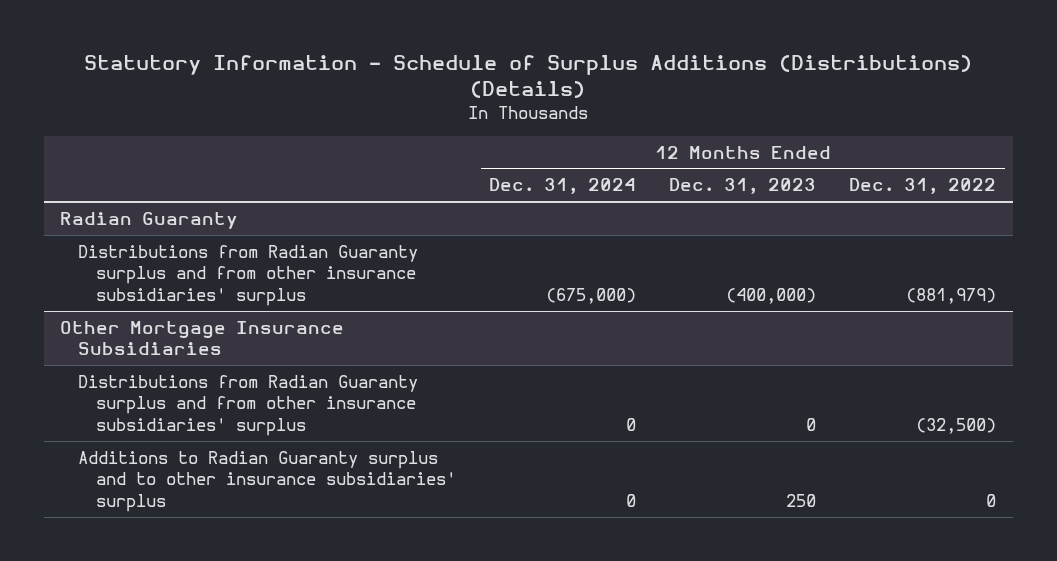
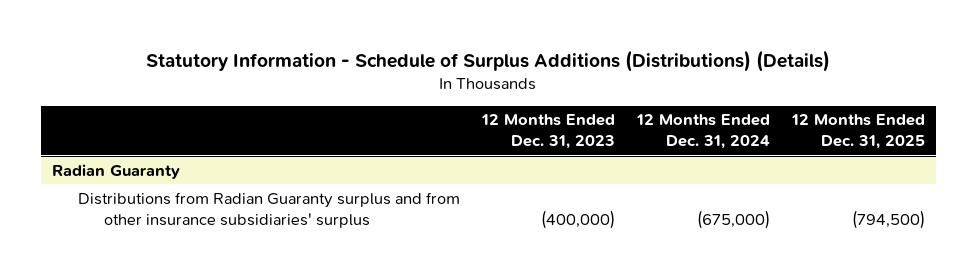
[849,178,997,195] Dec. 31, 2022 -> none
none -> [790,114,925,150] 12 Months Ended Dec. 31, 2025
[60,320,345,356] Other Mortgage Insurance Subsidiaries -> none
[78,374,419,436] Distributions from Radian Guaranty surplus and from other insurance subsidiaries' surplus -> none
[78,450,457,512] Additions to Radian Guaranty surplus and to other insurance subsidiaries' surplus -> none

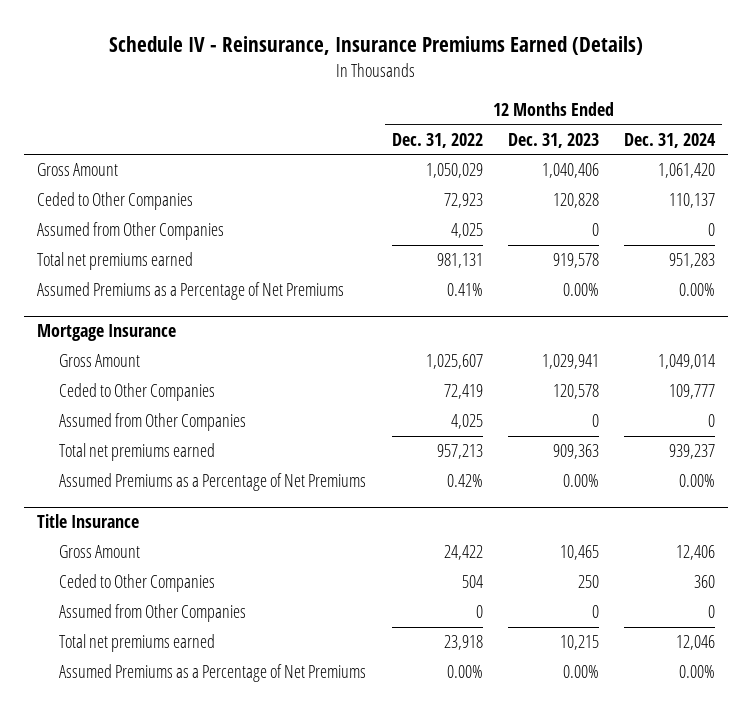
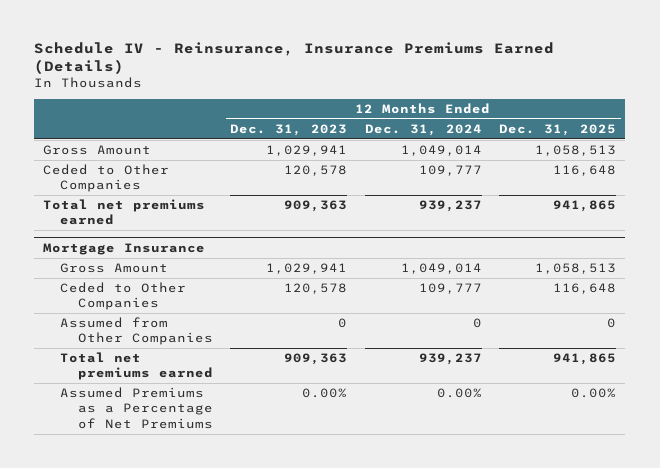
[391,132,483,148] Dec. 31, 2022 -> none
none -> [499,123,617,136] Dec. 31, 2025
[36,222,224,241] Assumed from Other Companies -> none
[36,282,344,301] Assumed Premiums as a Percentage of Net Premiums -> none
[542,163,600,179] 1,040,406 -> [266,145,348,157] 1,029,941
[658,163,716,179] 1,061,420 -> [400,145,482,157] 1,049,014
[553,193,600,209] 120,828 -> [284,165,348,177] 120,578
[669,193,716,209] 110,137 -> [418,165,482,177] 109,777
[553,253,600,269] 919,578 -> [284,200,348,213] 909,363
[669,253,716,269] 951,283 -> [418,200,482,213] 939,237
[36,514,139,529] Title Insurance -> none
[59,545,141,559] Gross Amount -> none
[59,574,216,593] Ceded to Other Companies -> none
[59,604,247,623] Assumed from Other Companies -> none
[59,634,216,653] Total net premiums earned -> none
[59,664,367,683] Assumed Premiums as a Percentage of Net Premiums -> none

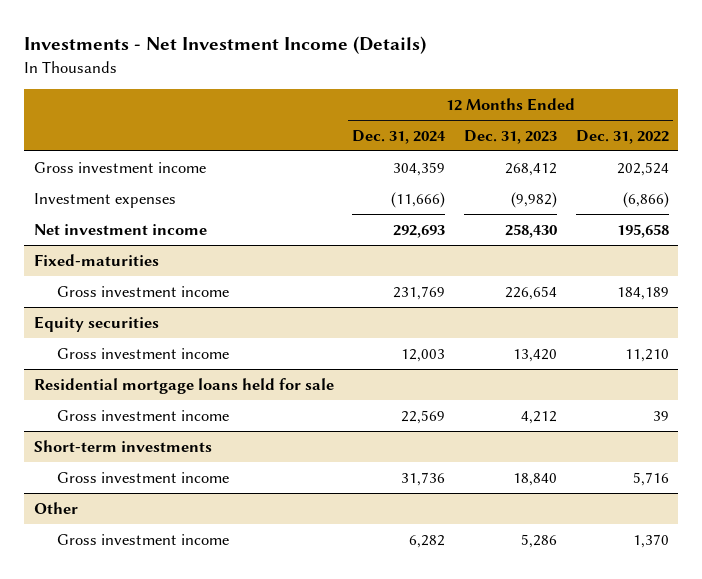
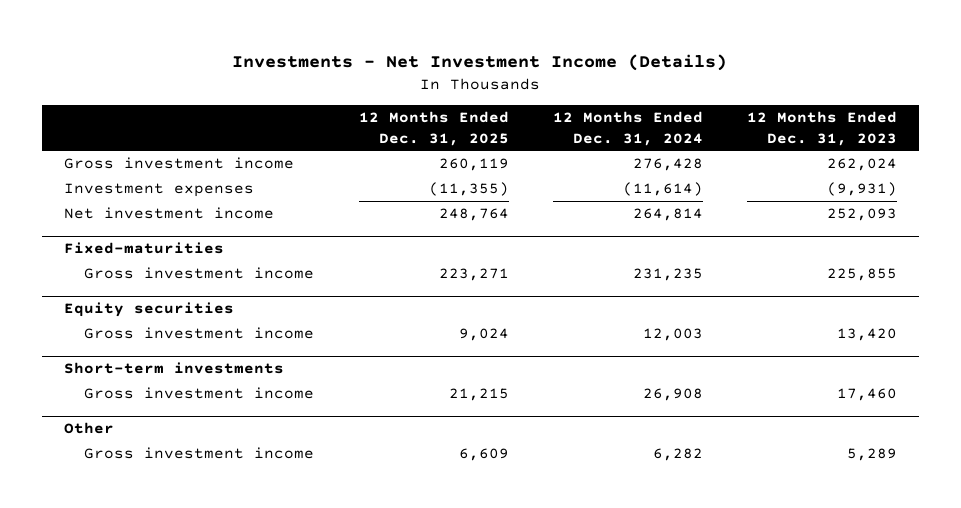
[575,129,669,144] Dec. 31, 2022 -> none
none -> [358,110,509,146] 12 Months Ended Dec. 31, 2025
[393,161,446,176] 304,359 -> [632,158,703,172] 276,428
[505,162,558,176] 268,412 -> [826,158,897,172] 262,024
[391,191,446,208] (11,666) -> [622,182,703,197] (11,614)
[511,191,558,208] (9,982) -> [826,182,897,197] (9,931)
[393,224,446,238] 292,693 -> [632,208,703,222] 264,814
[505,223,558,238] 258,430 -> [826,208,897,222] 252,093
[393,285,446,300] 231,769 -> [632,268,703,282] 231,235
[505,285,558,300] 226,654 -> [826,268,897,282] 225,855
[33,377,334,394] Residential mortgage loans held for sale -> none
[57,409,230,421] Gross investment income -> none
[401,471,446,486] 31,736 -> [642,388,703,402] 26,908
[513,472,558,486] 18,840 -> [836,388,897,402] 17,460
[521,533,558,548] 5,286 -> [846,448,897,462] 5,289

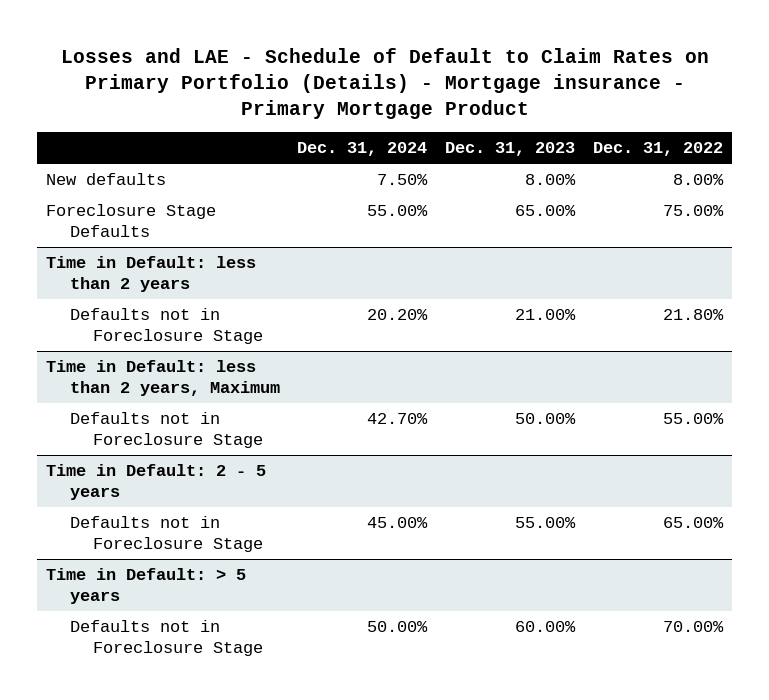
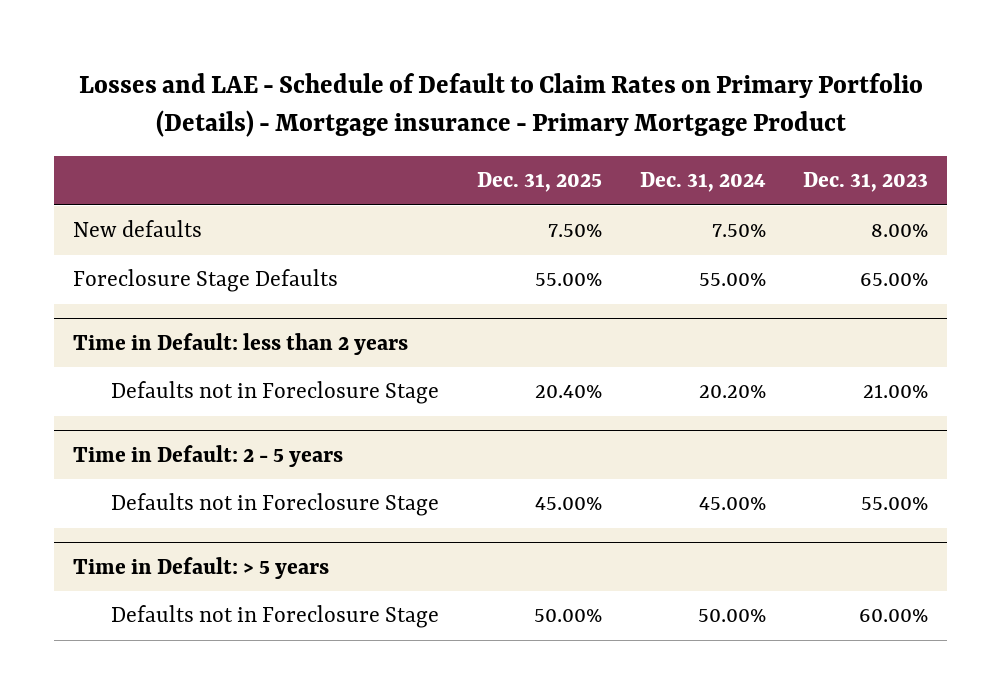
[593,142,724,157] Dec. 31, 2022 -> none
none -> [477,172,603,193] Dec. 31, 2025
[46,360,280,397] Time in Default: less than 2 years, Maximum -> none
[69,412,263,449] Defaults not in Foreclosure Stage -> none

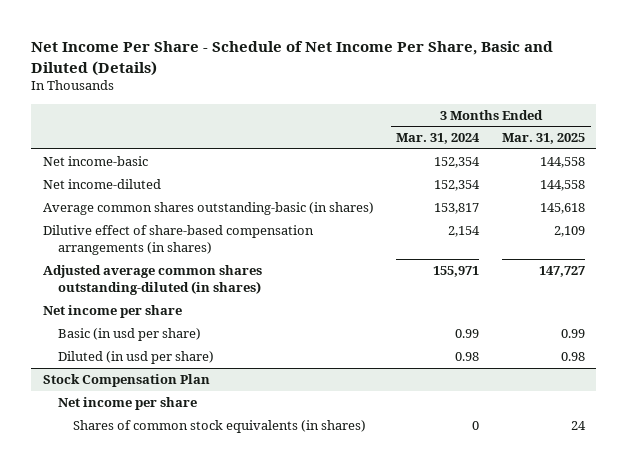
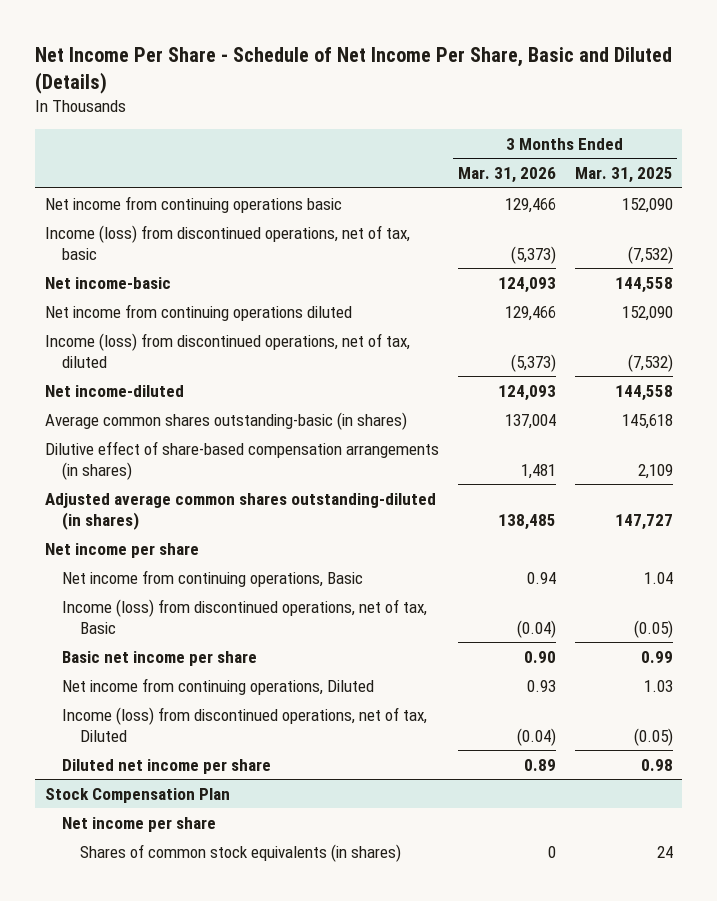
[396,133,481,145] Mar. 31, 2024 -> none
none -> [457,167,556,184] Mar. 31, 2026
none -> [44,195,342,213] Net income from continuing operations basic
none -> [44,224,410,260] Income (loss) from discontinued operations, net of tax, basic
none -> [44,303,352,321] Net income from continuing operations diluted
none -> [44,332,410,368] Income (loss) from discontinued operations, net of tax, diluted
none -> [62,569,364,587] Net income from continuing operations, Basic
none -> [62,598,428,634] Income (loss) from discontinued operations, net of tax, Basic
[58,328,202,342] Basic (in usd per share) -> [62,650,258,666] Basic net income per share
none -> [62,677,375,695] Net income from continuing operations, Diluted
none -> [62,706,428,742] Income (loss) from discontinued operations, net of tax, Diluted
[58,351,215,365] Diluted (in usd per share) -> [62,758,272,774] Diluted net income per share

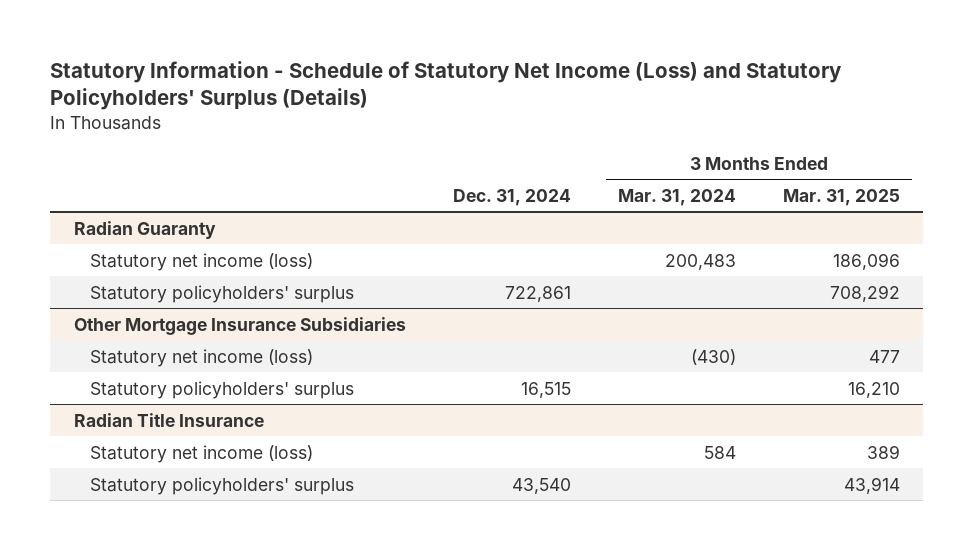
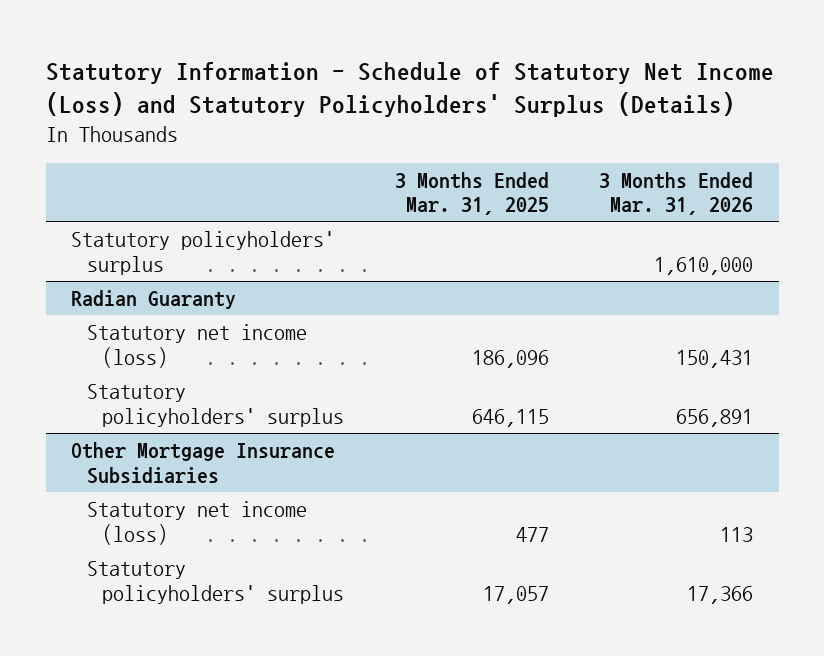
[452,188,571,206] Dec. 31, 2024 -> none
[617,188,736,206] Mar. 31, 2024 -> none
none -> [599,171,754,216] 3 Months Ended Mar. 31, 2026
none -> [71,230,336,275] Statutory policyholders' surplus
[829,284,900,302] 708,292 -> [471,408,549,427] 646,115
[73,412,264,427] Radian Title Insurance -> none
[90,444,314,463] Statutory net income (loss) -> none
[90,476,355,495] Statutory policyholders' surplus -> none
[847,381,900,398] 16,210 -> [482,585,549,604] 17,057

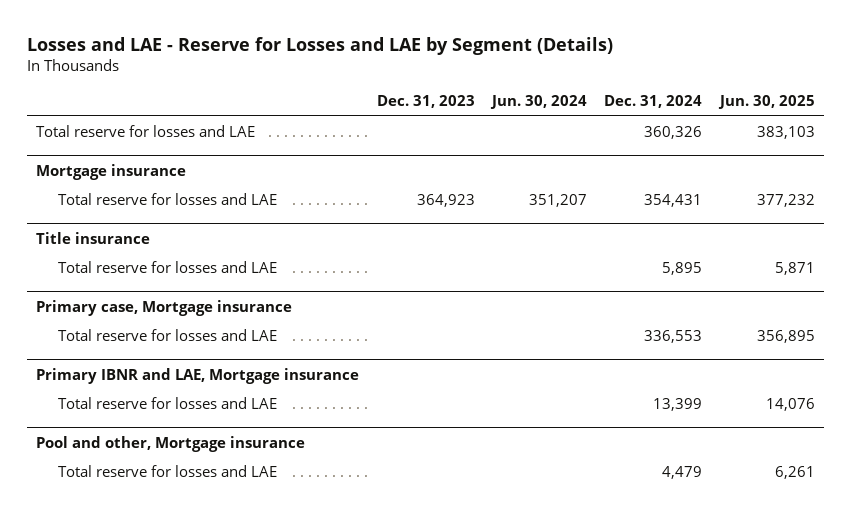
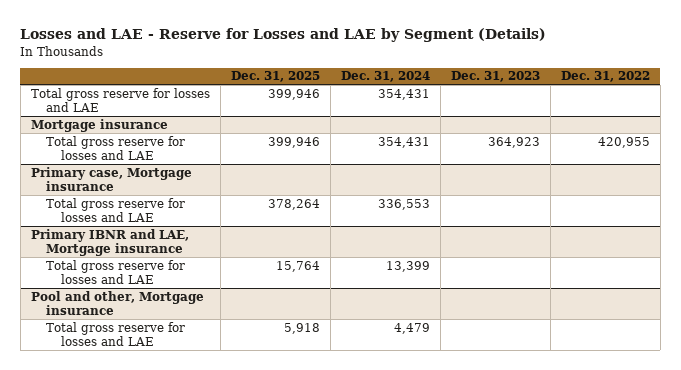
[489,95,587,110] Jun. 30, 2024 -> none
[717,95,815,110] Jun. 30, 2025 -> none
none -> [230,71,320,83] Dec. 31, 2025
none -> [560,71,650,83] Dec. 31, 2022
[36,125,256,138] Total reserve for losses and LAE -> [30,87,210,112] Total gross reserve for losses and LAE
[644,126,703,140] 360,326 -> [377,88,430,100] 354,431
[36,231,151,244] Title insurance -> none
[58,261,278,274] Total reserve for losses and LAE -> none
[58,193,278,206] Total reserve for losses and LAE -> [45,135,185,160] Total gross reserve for losses and LAE
[58,329,278,342] Total reserve for losses and LAE -> [45,197,185,222] Total gross reserve for losses and LAE
[58,397,278,410] Total reserve for losses and LAE -> [45,259,185,284] Total gross reserve for losses and LAE
[58,465,278,478] Total reserve for losses and LAE -> [45,321,185,346] Total gross reserve for losses and LAE

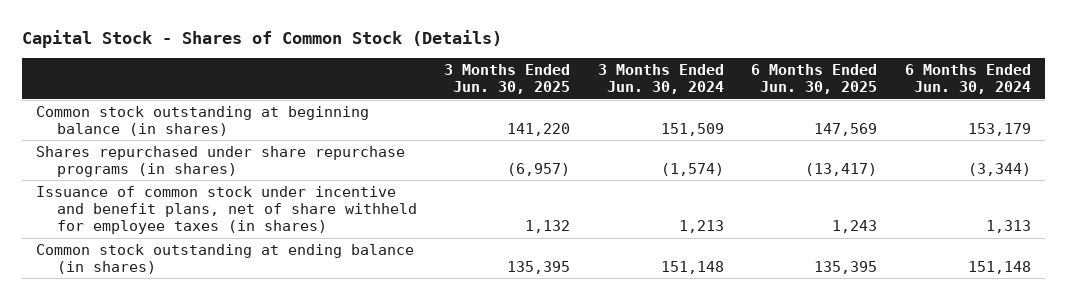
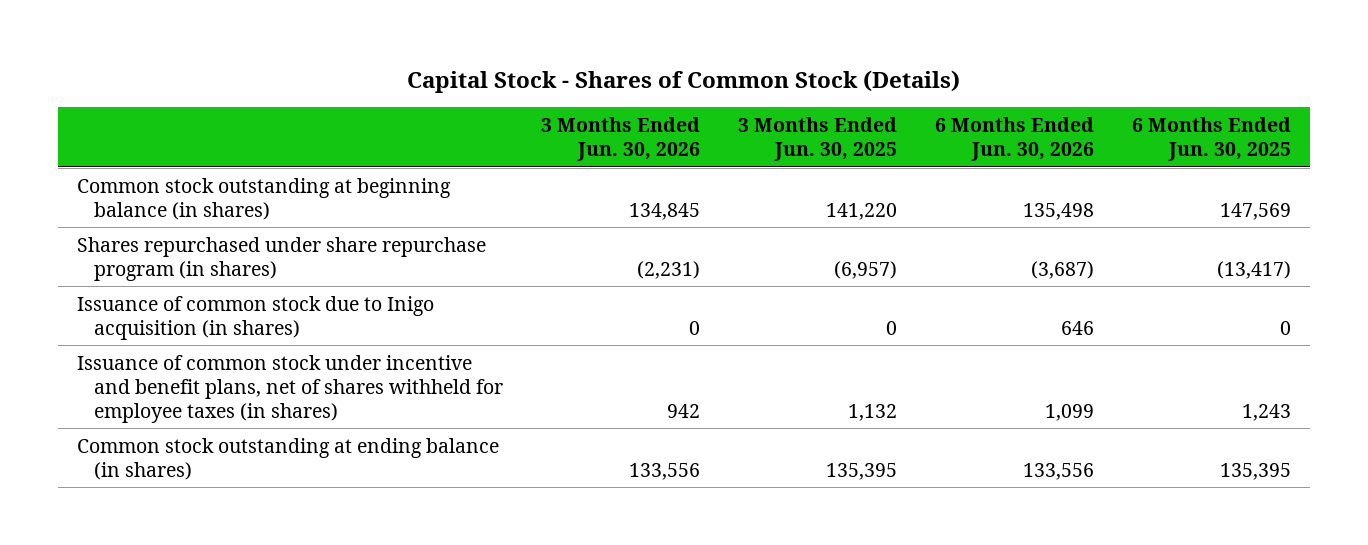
[597,63,724,95] 3 Months Ended Jun. 30, 2024 -> none
[904,63,1031,95] 6 Months Ended Jun. 30, 2024 -> none
none -> [541,117,701,162] 3 Months Ended Jun. 30, 2026
none -> [935,117,1095,162] 6 Months Ended Jun. 30, 2026
[35,145,405,178] Shares repurchased under share repurchase programs (in shares) -> [77,236,487,281] Shares repurchased under share repurchase program (in shares)
none -> [77,295,435,340] Issuance of common stock due to Inigo acquisition (in shares)
[35,185,417,235] Issuance of common stock under incentive and benefit plans, net of share withheld for employee taxes (in shares) -> [77,354,503,423] Issuance of common stock under incentive and benefit plans, net of shares withheld for employee taxes (in shares)

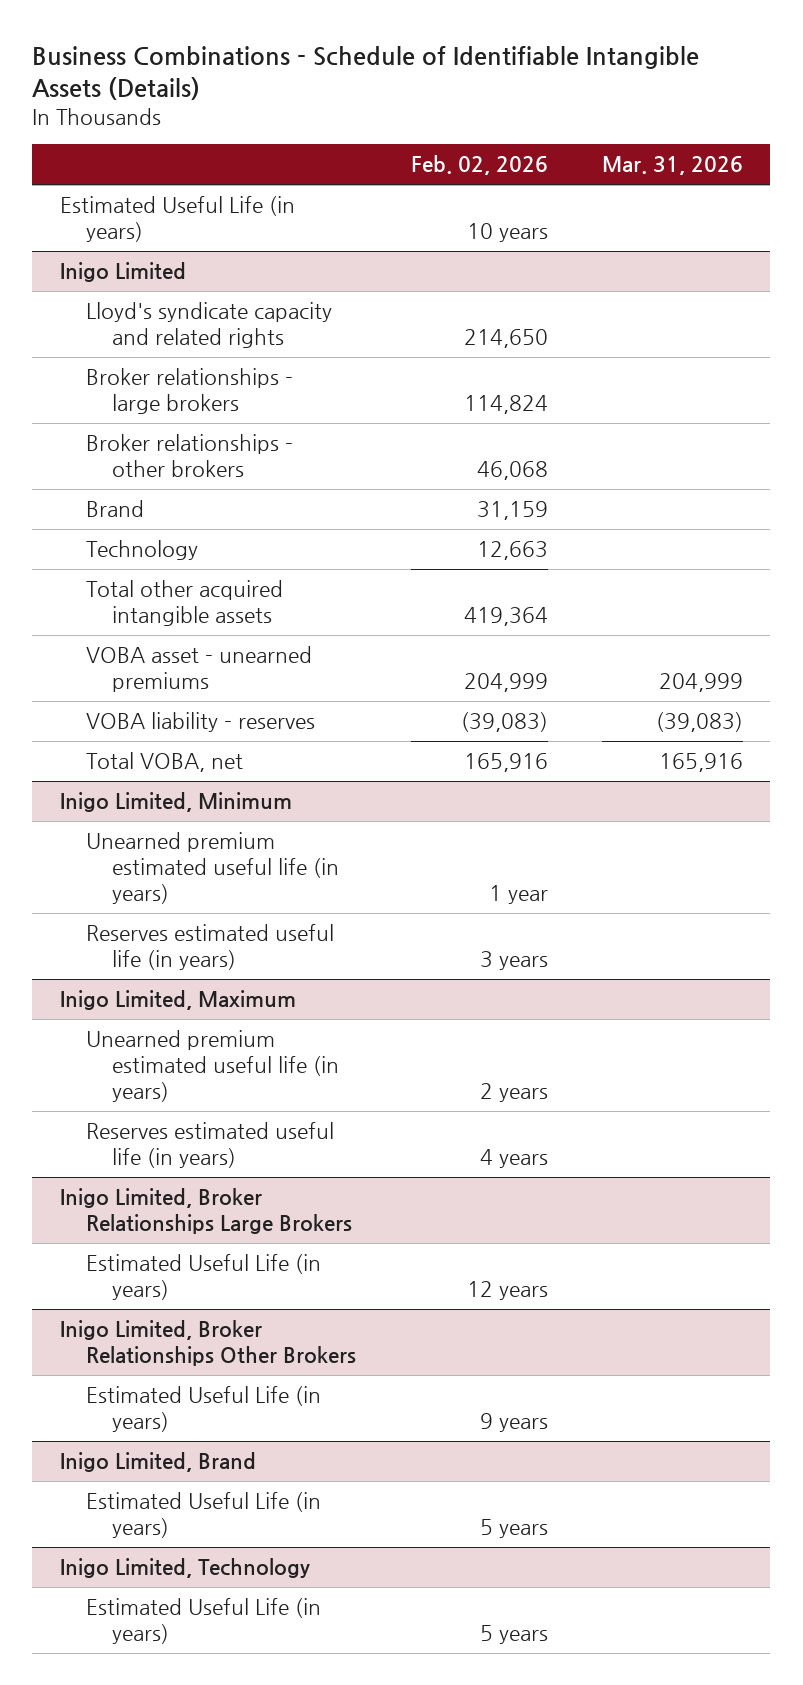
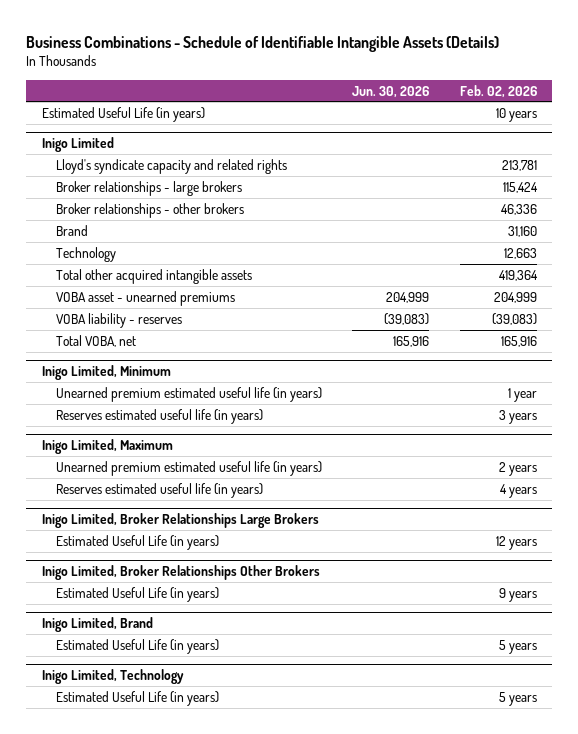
[602,156,744,176] Mar. 31, 2026 -> none
none -> [352,85,430,98] Jun. 30, 2026
[463,329,548,349] 214,650 -> [501,159,537,171] 213,781
[463,395,548,415] 114,824 -> [502,181,538,193] 115,424
[476,461,548,481] 46,068 -> [500,203,537,215] 46,336
[476,501,548,521] 31,159 -> [507,225,537,237] 31,160

